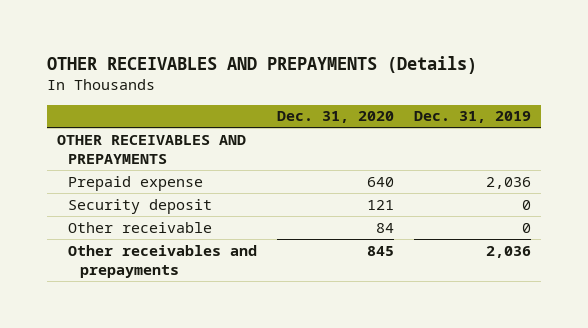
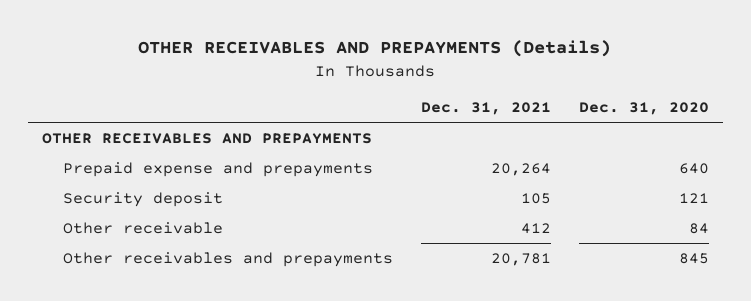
[414,111,532,124] Dec. 31, 2019 -> none
none -> [421,102,552,116] Dec. 31, 2021
[68,175,204,191] Prepaid expense -> [63,161,374,177] Prepaid expense and prepayments

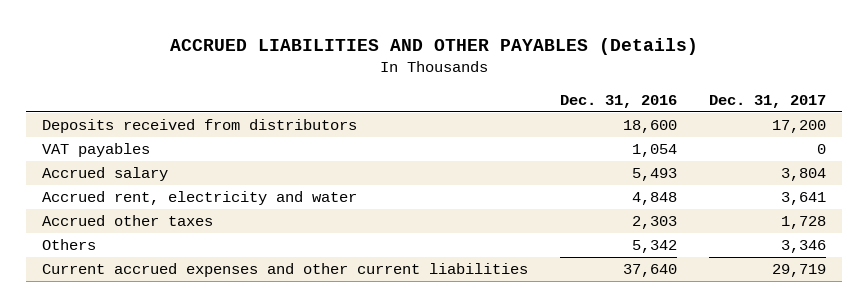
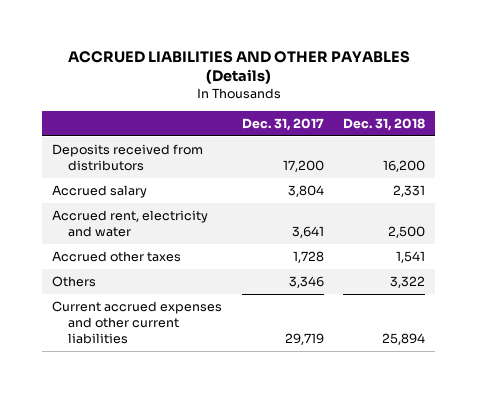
[560,94,678,108] Dec. 31, 2016 -> none
none -> [343,117,426,131] Dec. 31, 2018
[42,143,151,158] VAT payables -> none

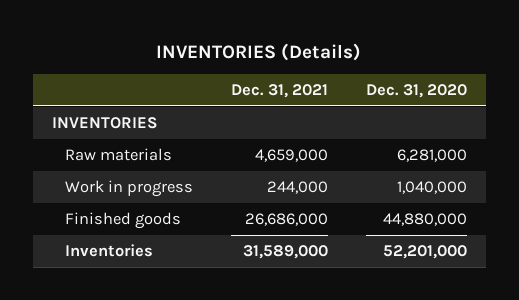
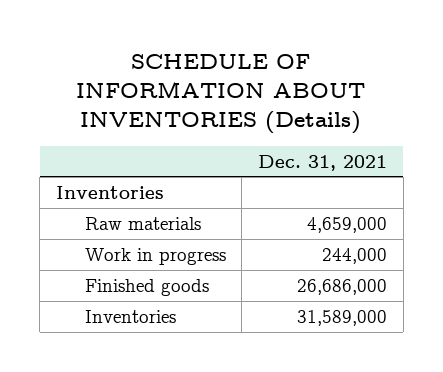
[156,42,362,61] INVENTORIES (Details) -> [76,53,366,134] SCHEDULE OF INFORMATION ABOUT INVENTORIES (Details)
[366,84,468,99] Dec. 31, 2020 -> none
[51,117,158,130] INVENTORIES -> [55,185,164,199] Inventories

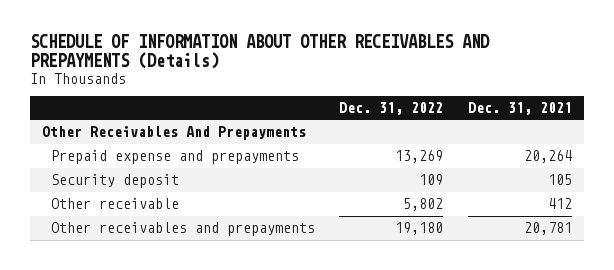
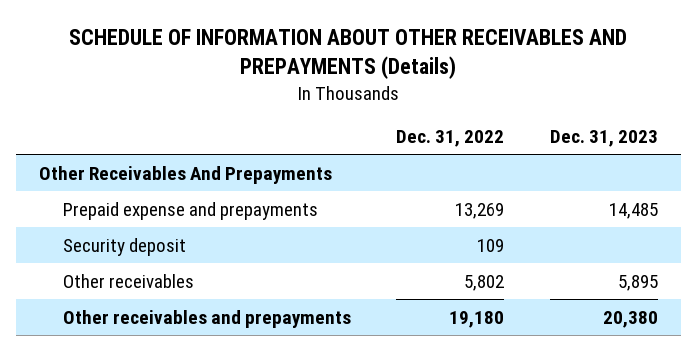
[467,102,572,116] Dec. 31, 2021 -> none
none -> [550,130,659,148] Dec. 31, 2023
[50,198,179,210] Other receivable -> [62,273,194,288] Other receivables

